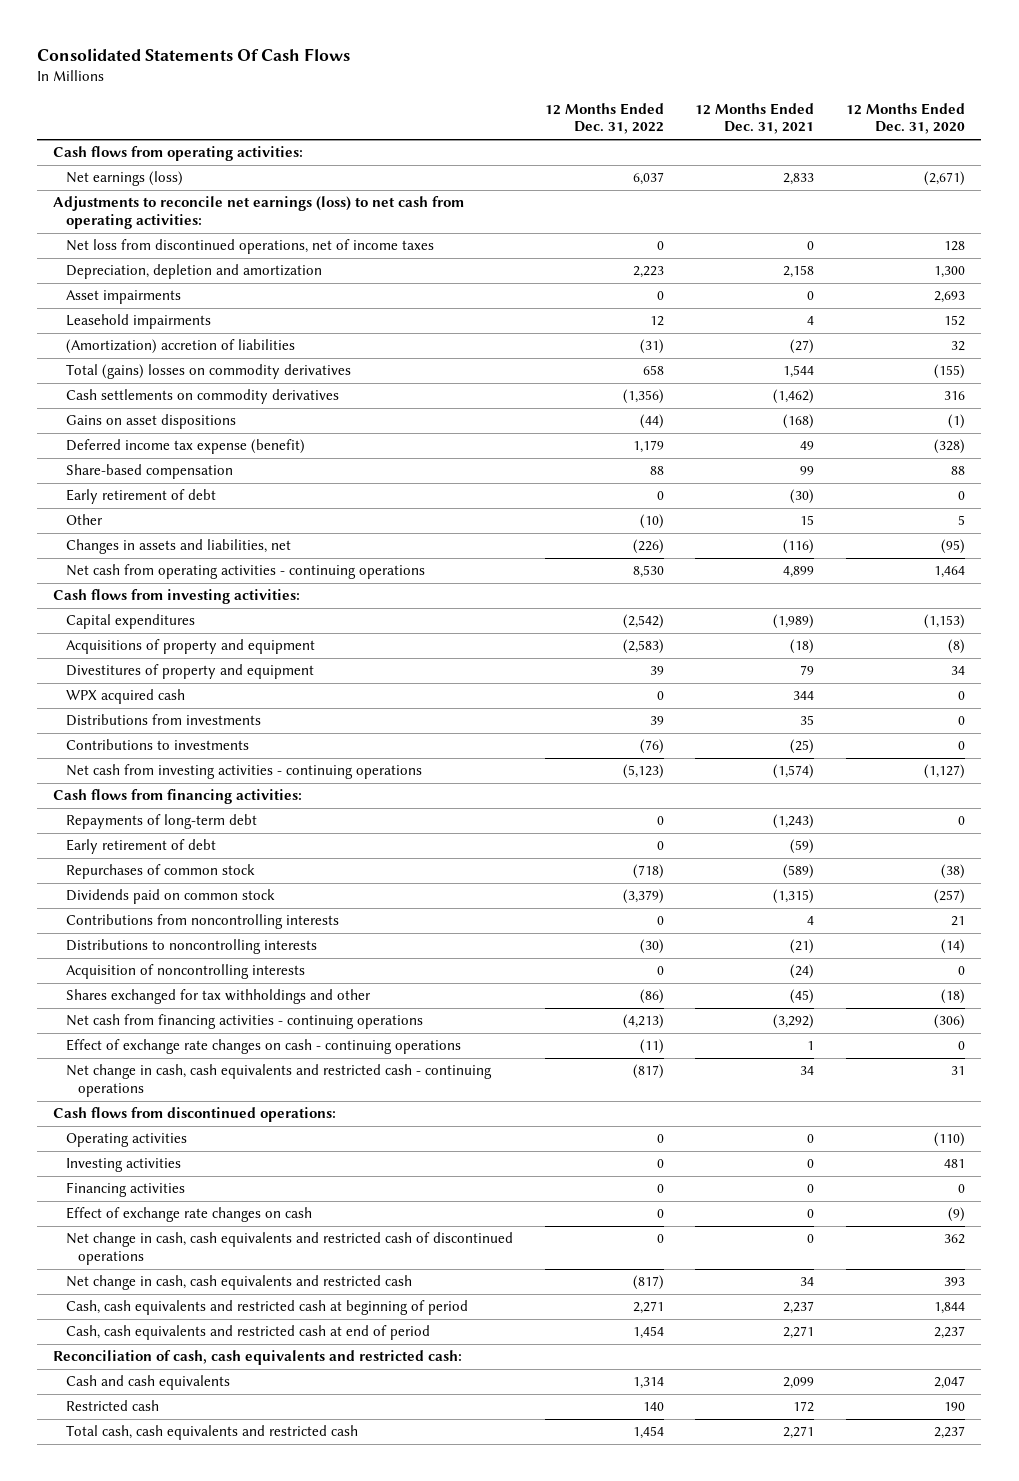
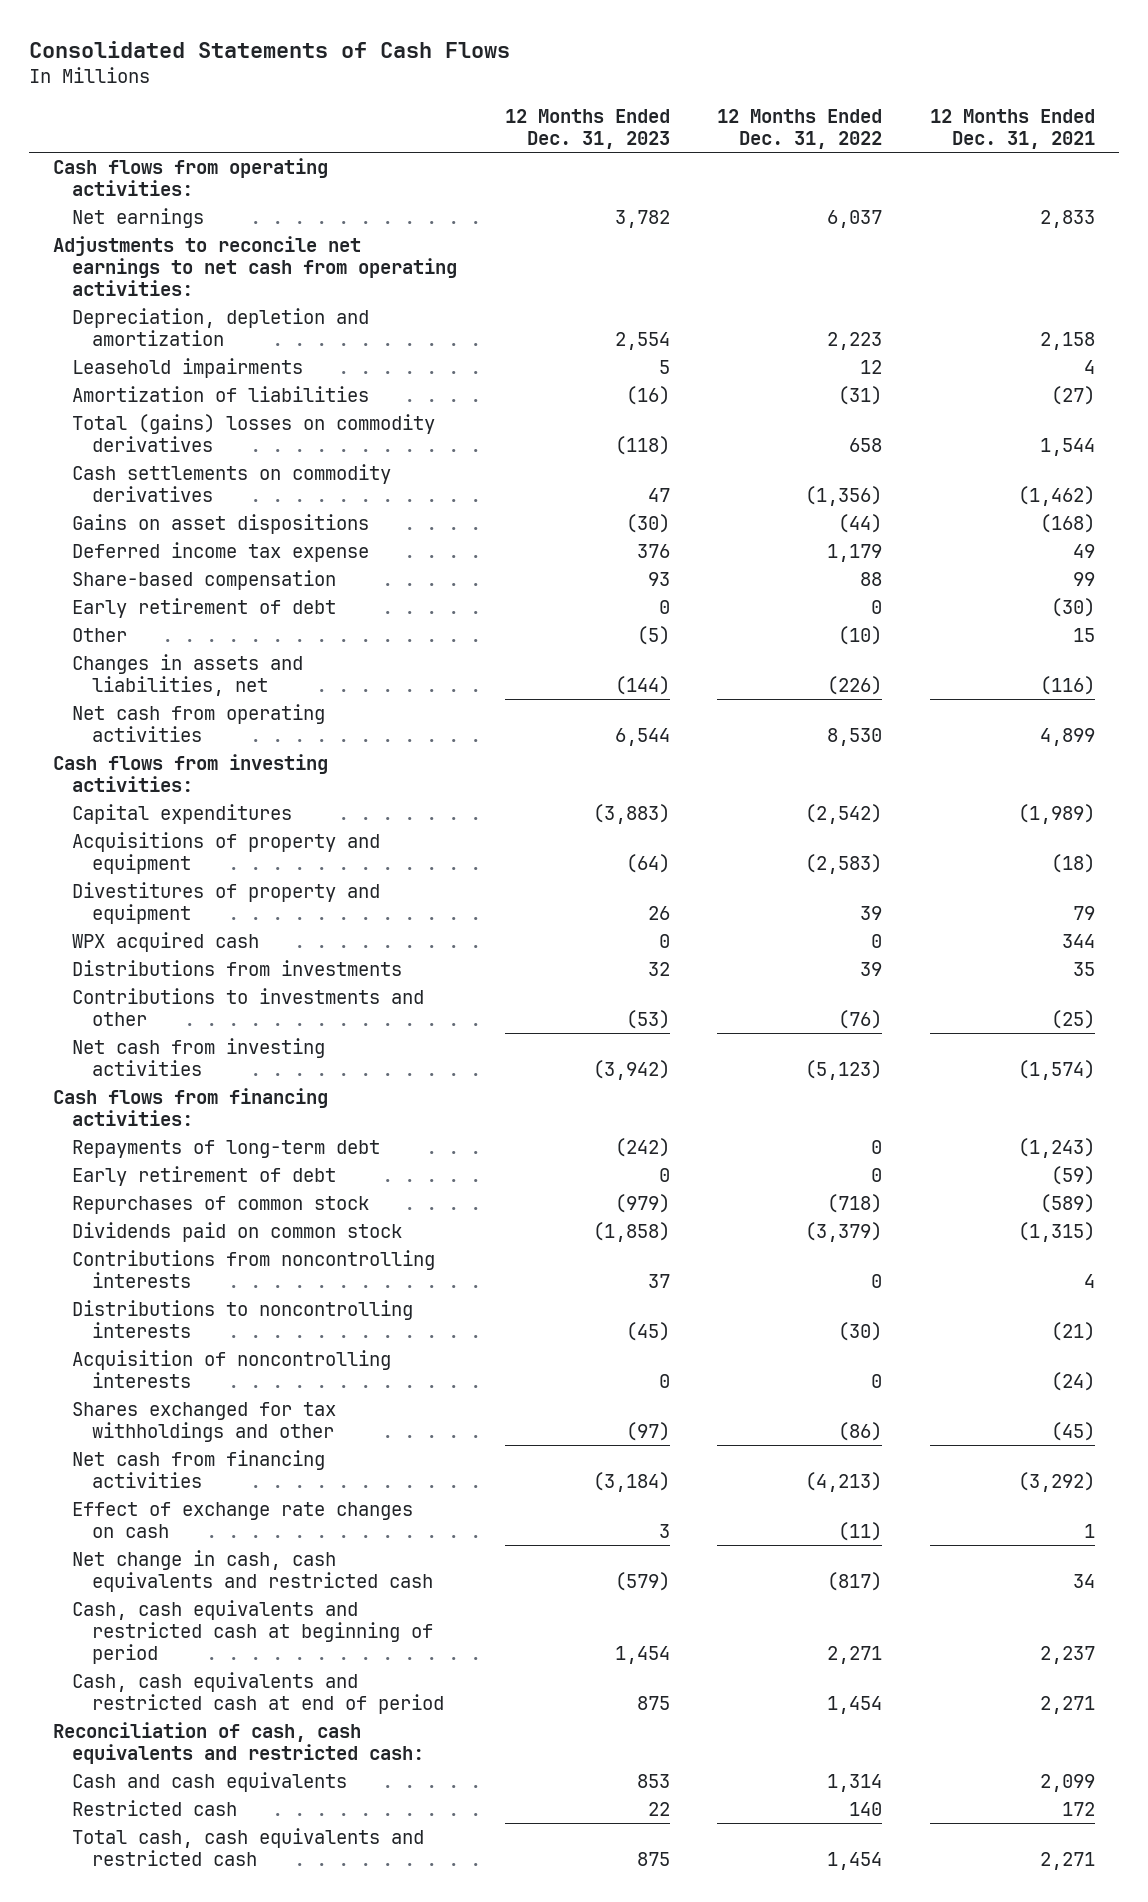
[37,47,351,61] Consolidated Statements Of Cash Flows -> [29,41,511,59] Consolidated Statements of Cash Flows
[846,102,966,135] 12 Months Ended Dec. 31, 2020 -> none
none -> [504,108,670,149] 12 Months Ended Dec. 31, 2023
[65,239,434,255] Net loss from discontinued operations, net of income taxes -> none
[65,171,183,187] Net earnings (loss) -> [72,207,205,228] Net earnings
[53,196,465,229] Adjustments to reconcile net earnings (loss) to net cash from operating activities: -> [53,235,458,296] Adjustments to reconcile net earnings to net cash from operating activities:
[65,290,181,305] Asset impairments -> none
[65,339,295,355] (Amortization) accretion of liabilities -> [72,385,370,402] Amortization of liabilities
[65,439,305,455] Deferred income tax expense (benefit) -> [72,541,370,562] Deferred income tax expense
[65,564,425,580] Net cash from operating activities - continuing operations -> [72,703,326,742] Net cash from operating activities
[65,739,249,751] Contributions to investments -> [72,987,425,1026] Contributions to investments and other
[65,764,422,780] Net cash from investing activities - continuing operations -> [72,1037,326,1076] Net cash from investing activities
[65,1064,492,1097] Net change in cash, cash equivalents and restricted cash - continuing operations -> none
[53,1107,337,1123] Cash flows from discontinued operations: -> none
[65,1133,187,1148] Operating activities -> none
[65,1158,181,1173] Investing activities -> none
[65,1182,185,1198] Financing activities -> none
[65,1207,312,1223] Effect of exchange rate changes on cash -> none
[65,1232,513,1265] Net change in cash, cash equivalents and restricted cash of discontinued operations -> none
[65,1014,423,1030] Net cash from financing activities - continuing operations -> [72,1449,326,1488] Net cash from financing activities
[65,1039,461,1055] Effect of exchange rate changes on cash - continuing operations -> [72,1501,414,1538] Effect of exchange rate changes on cash

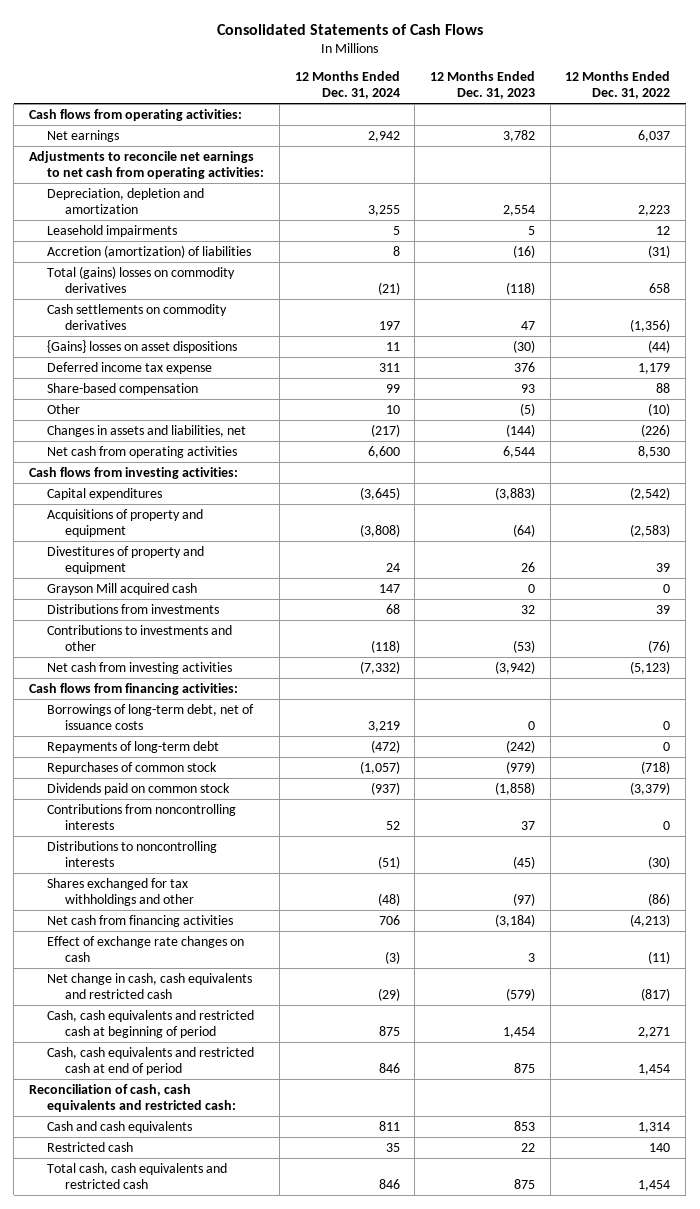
[930,108,1096,149] 12 Months Ended Dec. 31, 2021 -> none
none -> [294,71,400,100] 12 Months Ended Dec. 31, 2024
[72,385,370,402] Amortization of liabilities -> [47,244,252,258] Accretion (amortization) of liabilities
[72,513,370,534] Gains on asset dispositions -> [47,339,238,353] {Gains} losses on asset dispositions
[72,597,337,618] Early retirement of debt -> none
[72,931,260,952] WPX acquired cash -> [47,582,198,595] Grayson Mill acquired cash
none -> [47,703,255,731] Borrowings of long-term debt, net of issuance costs
[72,1165,337,1186] Early retirement of debt -> none
[72,1349,392,1388] Acquisition of noncontrolling interests -> none

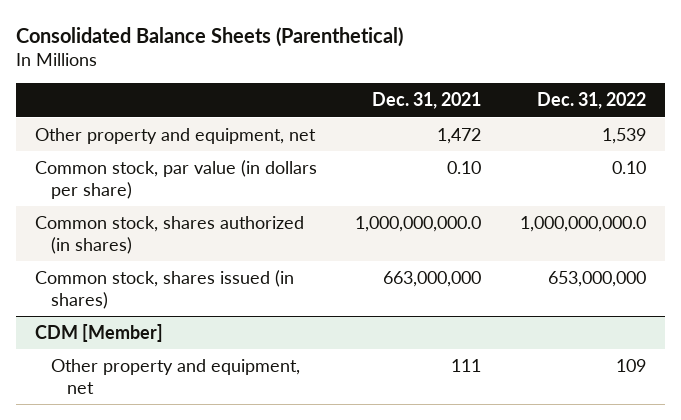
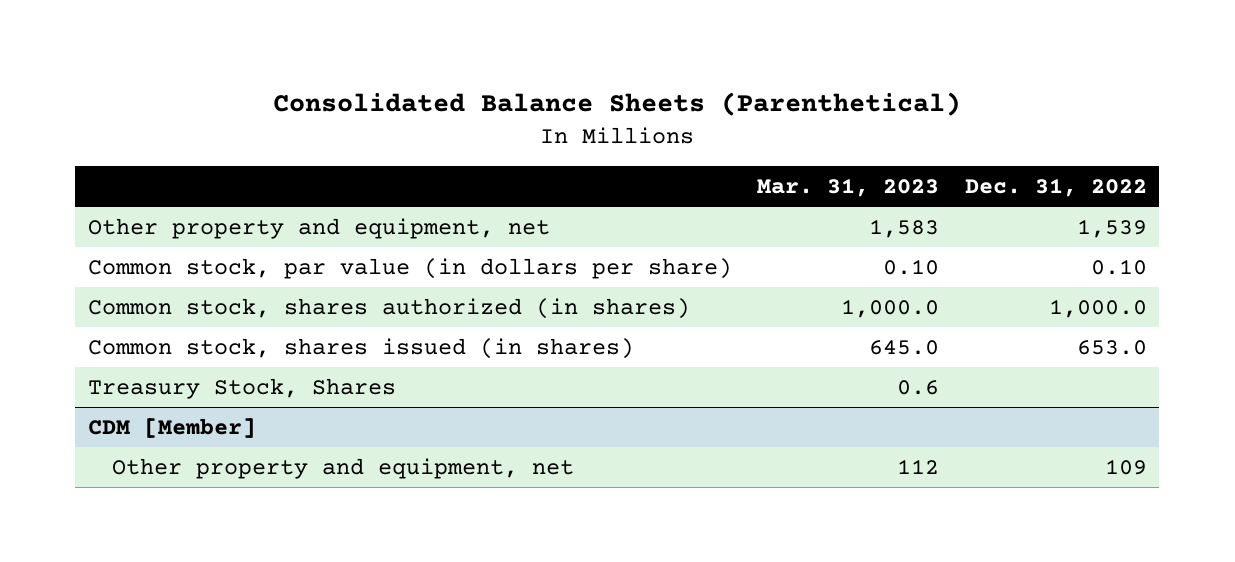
[372,92,482,110] Dec. 31, 2021 -> none
none -> [757,178,940,198] Mar. 31, 2023
[519,215,646,232] 1,000,000,000.0 -> [1048,298,1147,318] 1,000.0
[547,270,646,287] 653,000,000 -> [1076,339,1147,355] 653.0
none -> [87,377,396,399] Treasury Stock, Shares

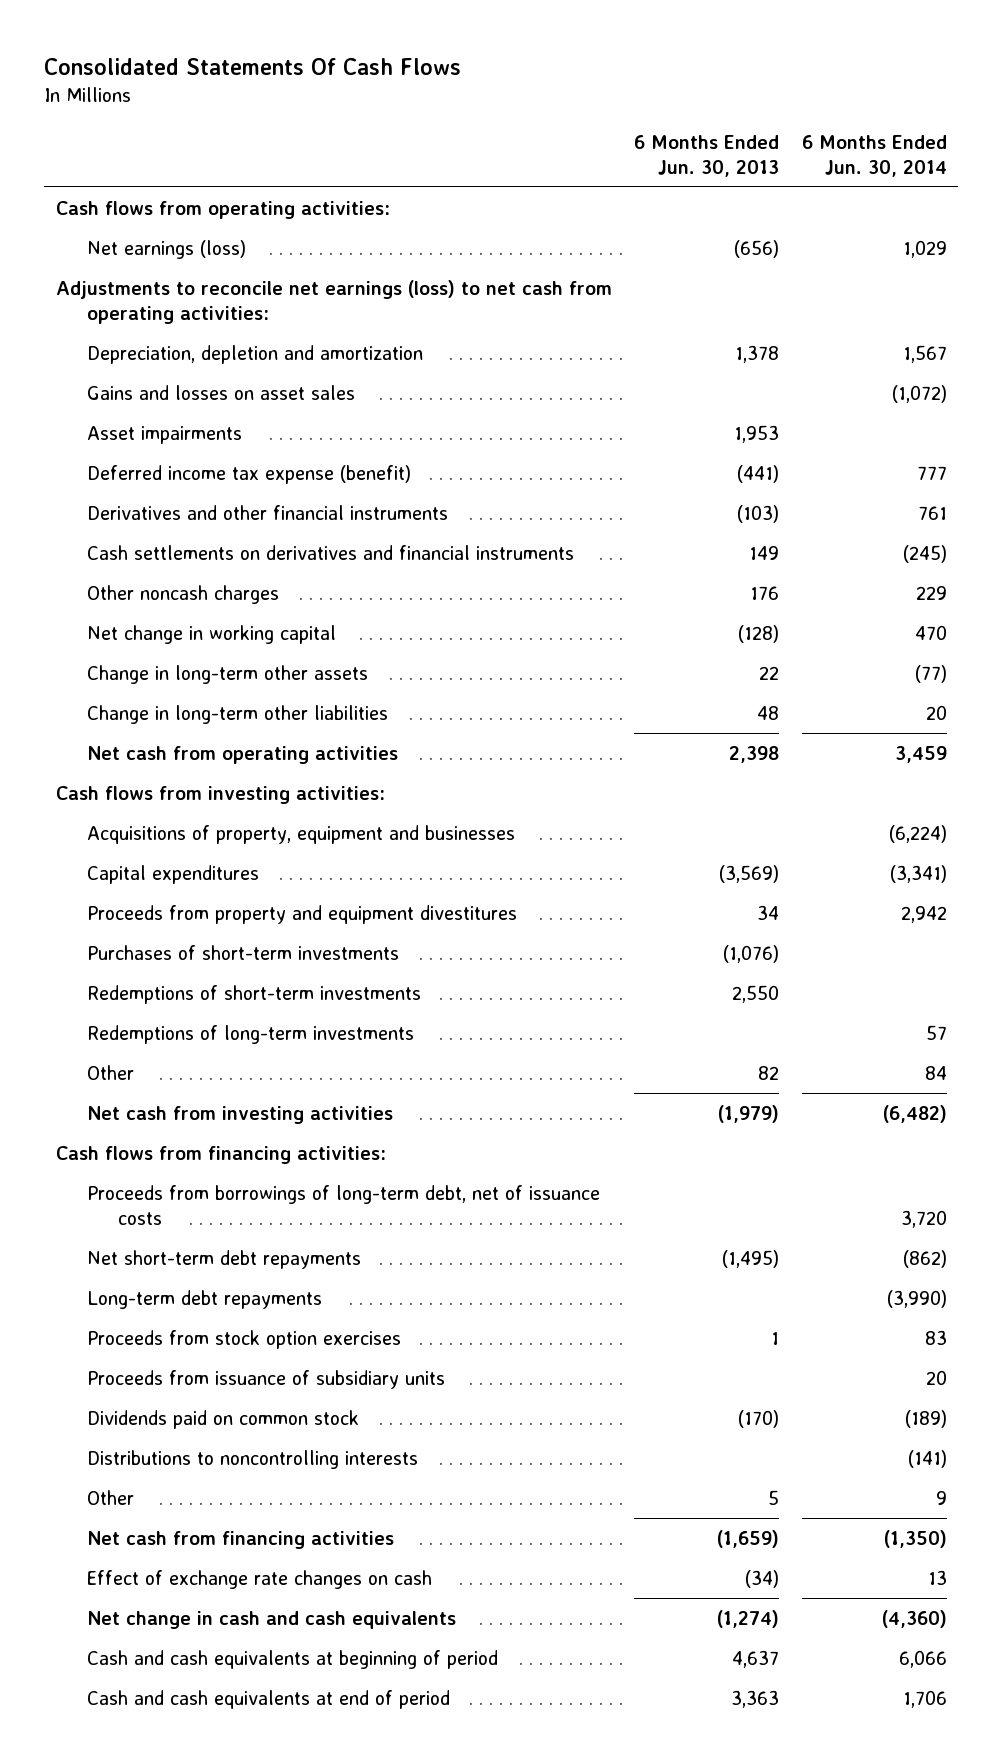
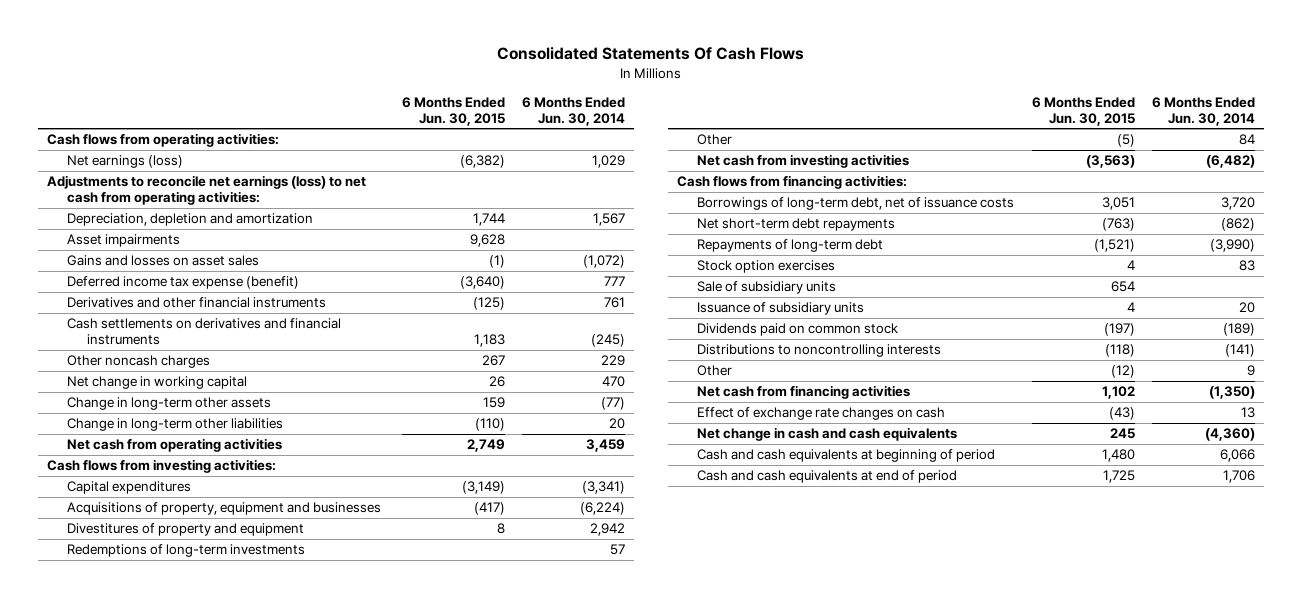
[634,134,780,177] 6 Months Ended Jun. 30, 2013 -> none
none -> [401,96,505,126] 6 Months Ended Jun. 30, 2015
[86,384,355,400] Gains and losses on asset sales -> [67,255,260,267] Gains and losses on asset sales
[86,944,399,960] Purchases of short-term investments -> none
[86,984,421,1004] Redemptions of short-term investments -> none
[86,824,515,844] Acquisitions of property, equipment and businesses -> [67,502,382,516] Acquisitions of property, equipment and businesses
[86,904,517,924] Proceeds from property and equipment divestitures -> [67,523,305,537] Divestitures of property and equipment
[86,1184,600,1225] Proceeds from borrowings of long-term debt, net of issuance costs -> [697,197,1015,211] Borrowings of long-term debt, net of issuance costs
[86,1289,322,1309] Long-term debt repayments -> [697,239,884,253] Repayments of long-term debt
[86,1329,401,1349] Proceeds from stock option exercises -> [697,260,836,274] Stock option exercises
none -> [697,281,837,295] Sale of subsidiary units
[86,1369,445,1389] Proceeds from issuance of subsidiary units -> [697,302,865,316] Issuance of subsidiary units

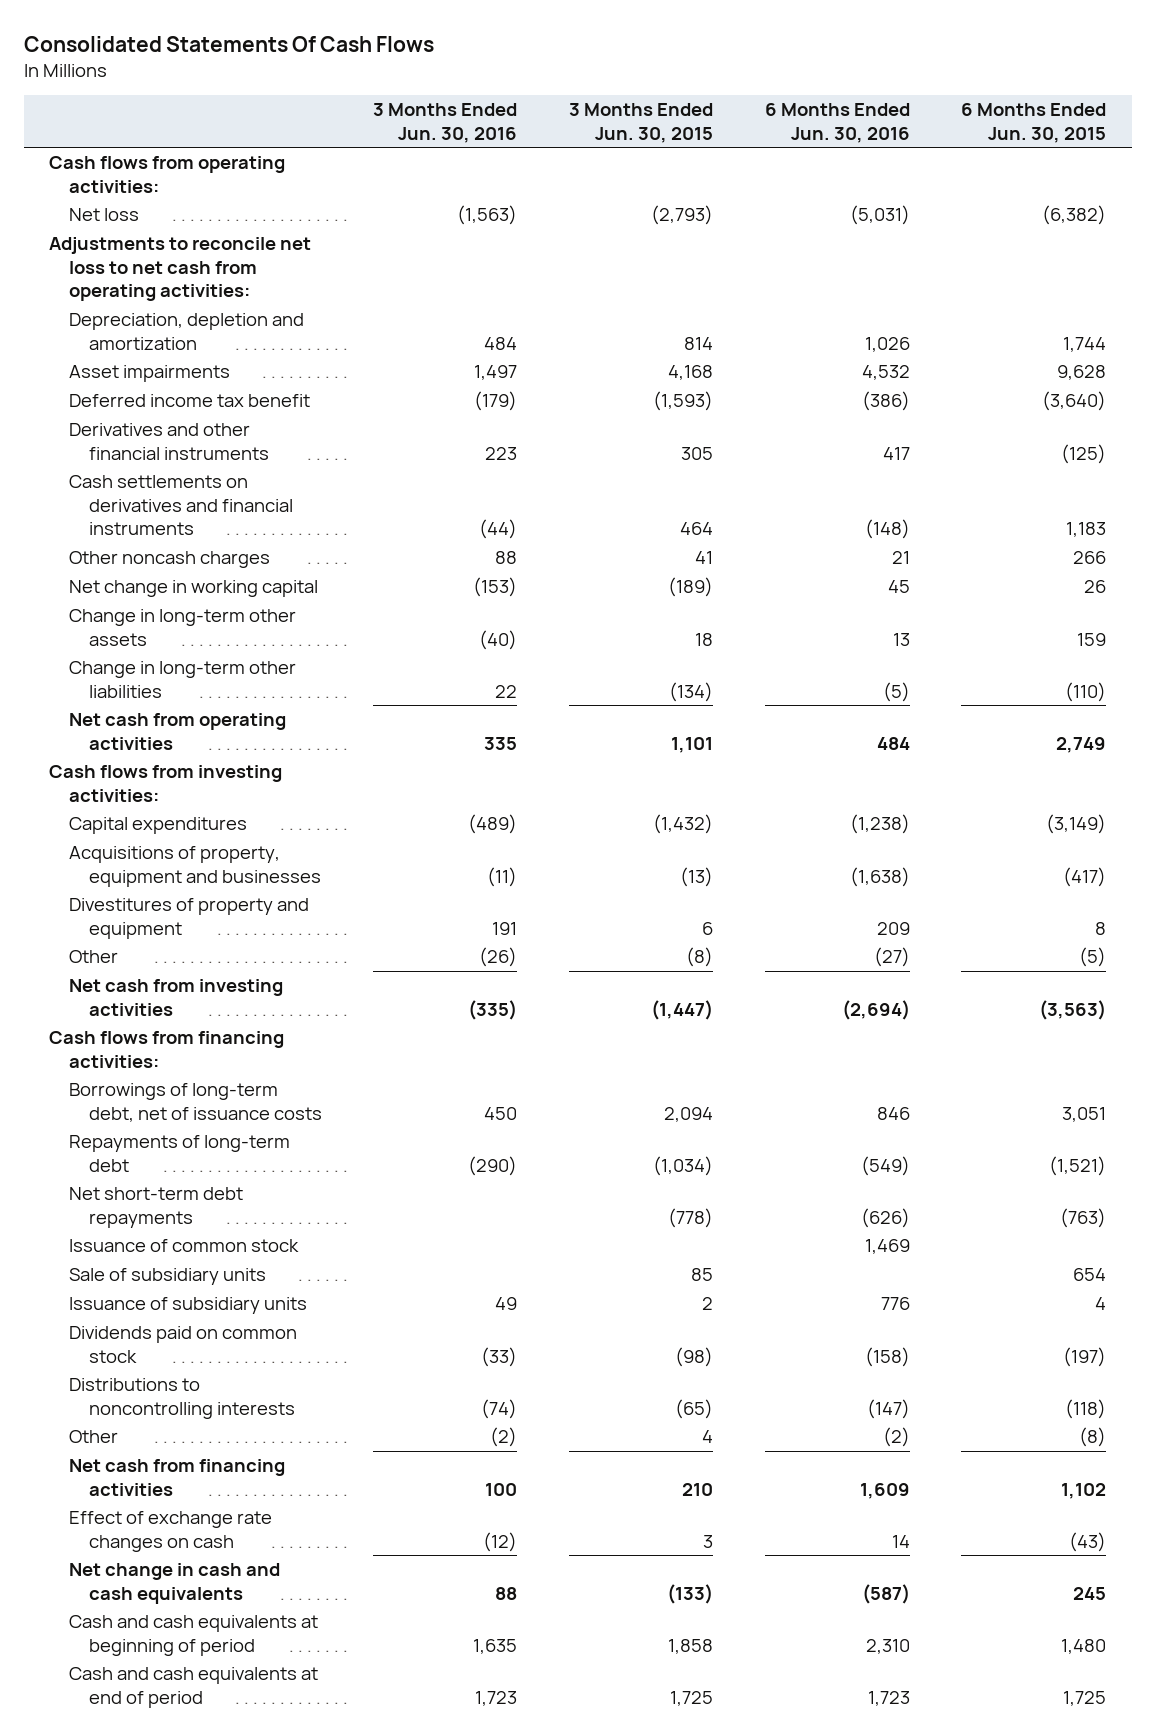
[522,96,626,126] 6 Months Ended Jun. 30, 2014 -> none
none -> [373,103,518,143] 3 Months Ended Jun. 30, 2016
none -> [568,103,713,143] 3 Months Ended Jun. 30, 2015
none -> [764,103,910,143] 6 Months Ended Jun. 30, 2016
[67,155,184,169] Net earnings (loss) -> [69,208,140,222] Net loss
[46,175,366,206] Adjustments to reconcile net earnings (loss) to net cash from operating activities: -> [49,237,312,302] Adjustments to reconcile net loss to net cash from operating activities:
[67,255,260,267] Gains and losses on asset sales -> none
[67,276,300,290] Deferred income tax expense (benefit) -> [69,394,311,408] Deferred income tax benefit
[481,355,505,367] 267 -> [1073,551,1107,565] 266
[67,544,306,558] Redemptions of long-term investments -> none
[697,260,836,274] Stock option exercises -> none
[697,218,896,232] Net short-term debt repayments -> [69,1187,244,1228] Net short-term debt repayments
none -> [69,1239,300,1253] Issuance of common stock
[1110,365,1135,379] (12) -> [1079,1427,1107,1448] (8)

